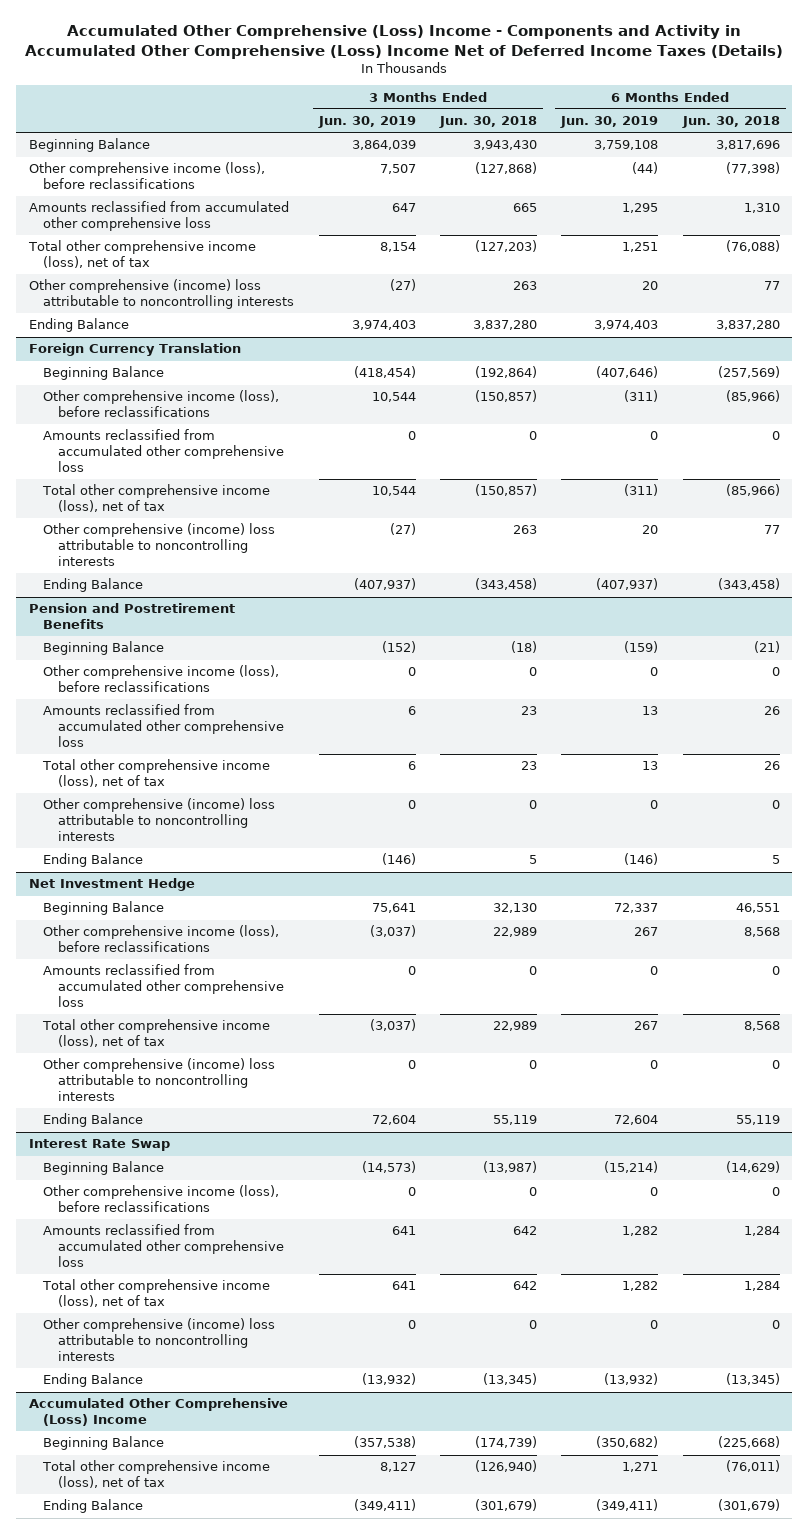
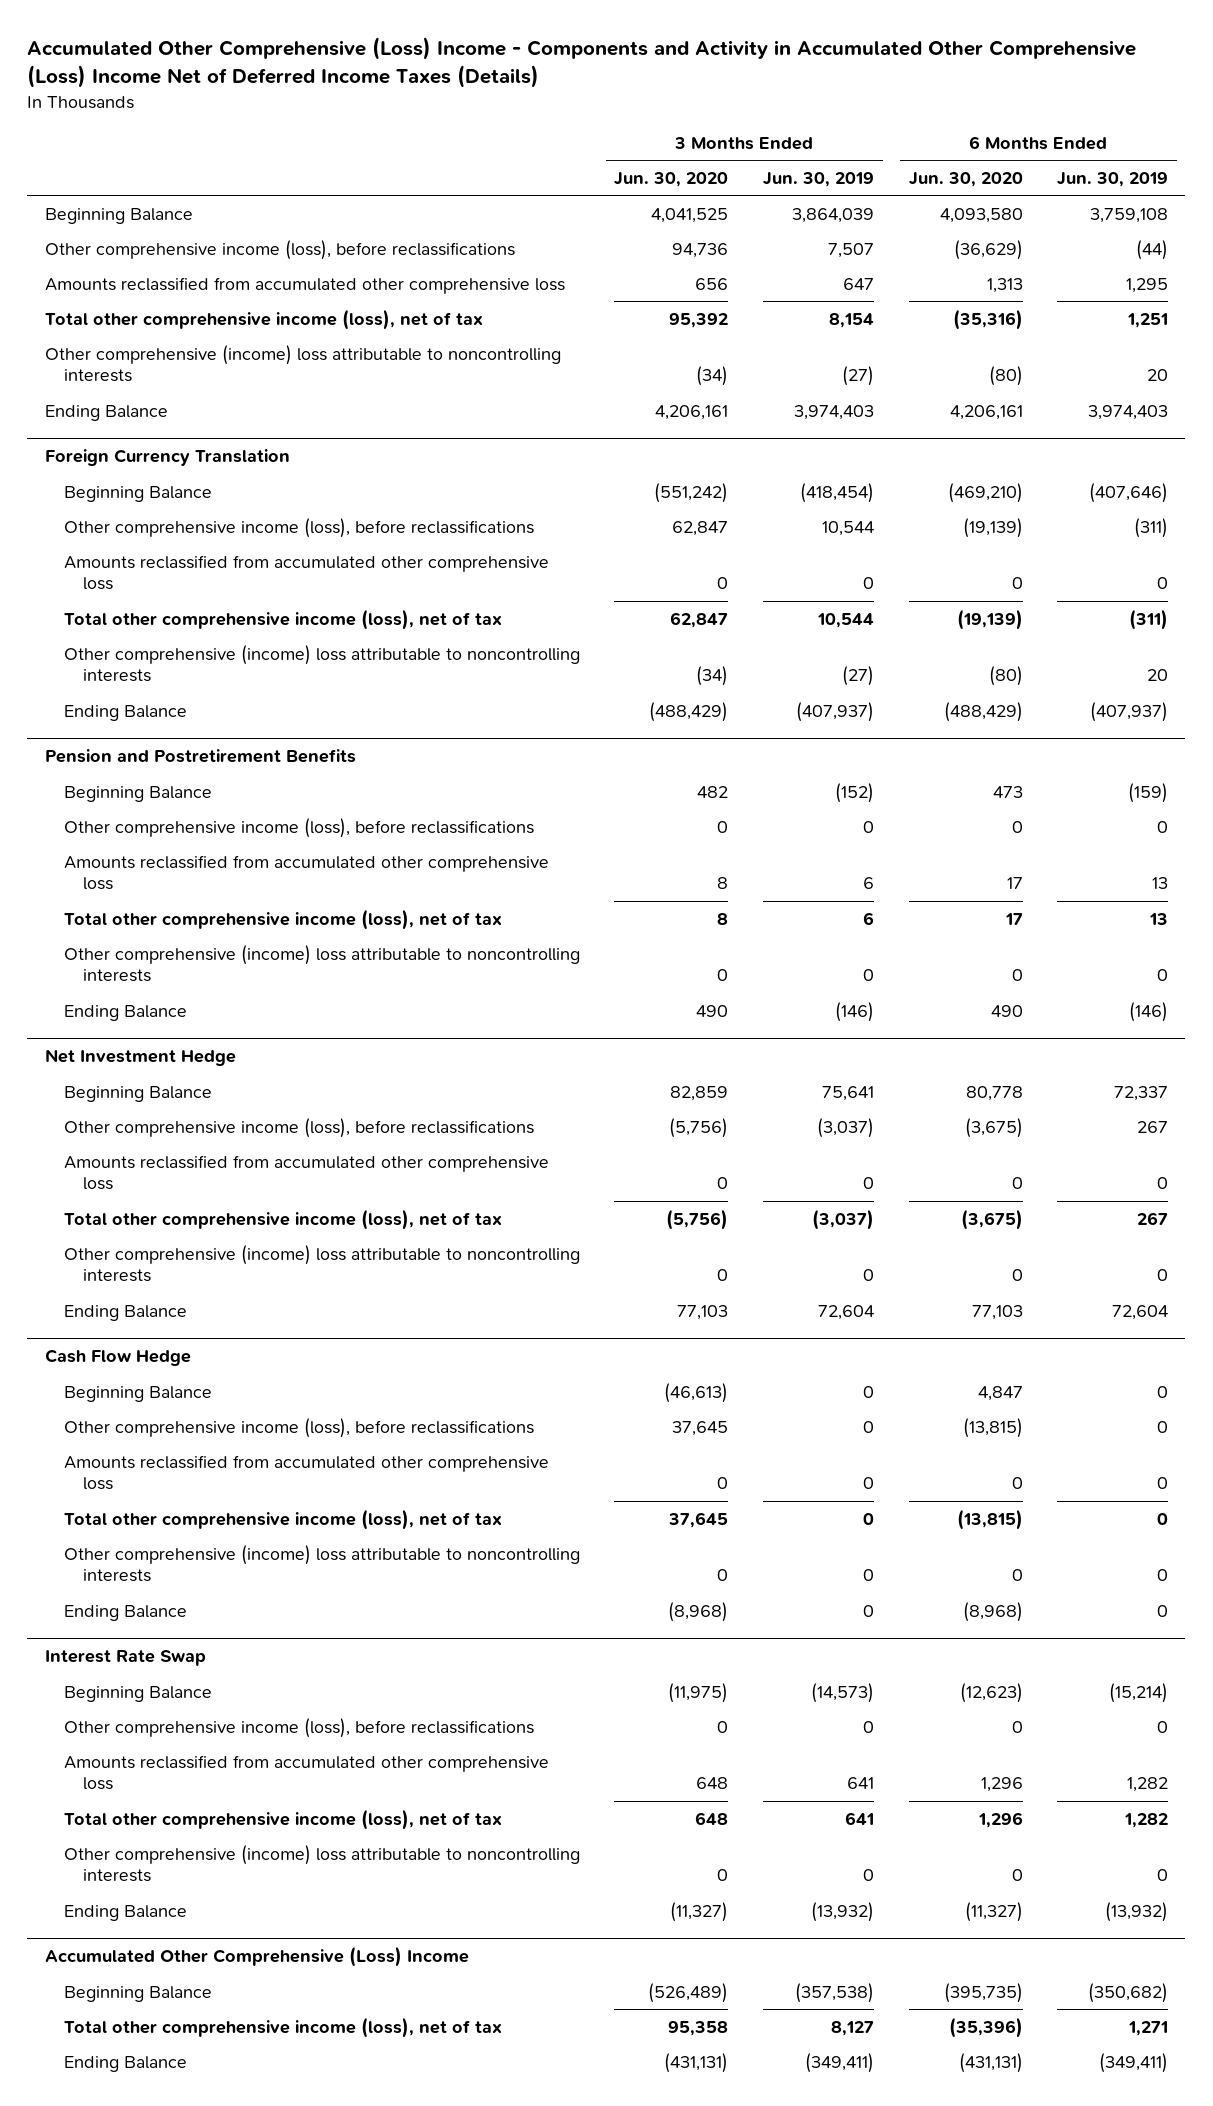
[438,116,537,129] Jun. 30, 2018 -> none
[681,116,780,129] Jun. 30, 2018 -> none
none -> [614,171,729,187] Jun. 30, 2020
none -> [908,171,1023,187] Jun. 30, 2020
none -> [44,1349,191,1367] Cash Flow Hedge
none -> [63,1385,212,1402] Beginning Balance
none -> [63,1417,534,1438] Other comprehensive income (loss), before reclassifications
none -> [63,1454,549,1491] Amounts reclassified from accumulated other comprehensive loss
none -> [63,1508,502,1530] Total other comprehensive income (loss), net of tax
none -> [63,1544,580,1583] Other comprehensive (income) loss attributable to noncontrolling interests
none -> [63,1604,187,1621] Ending Balance

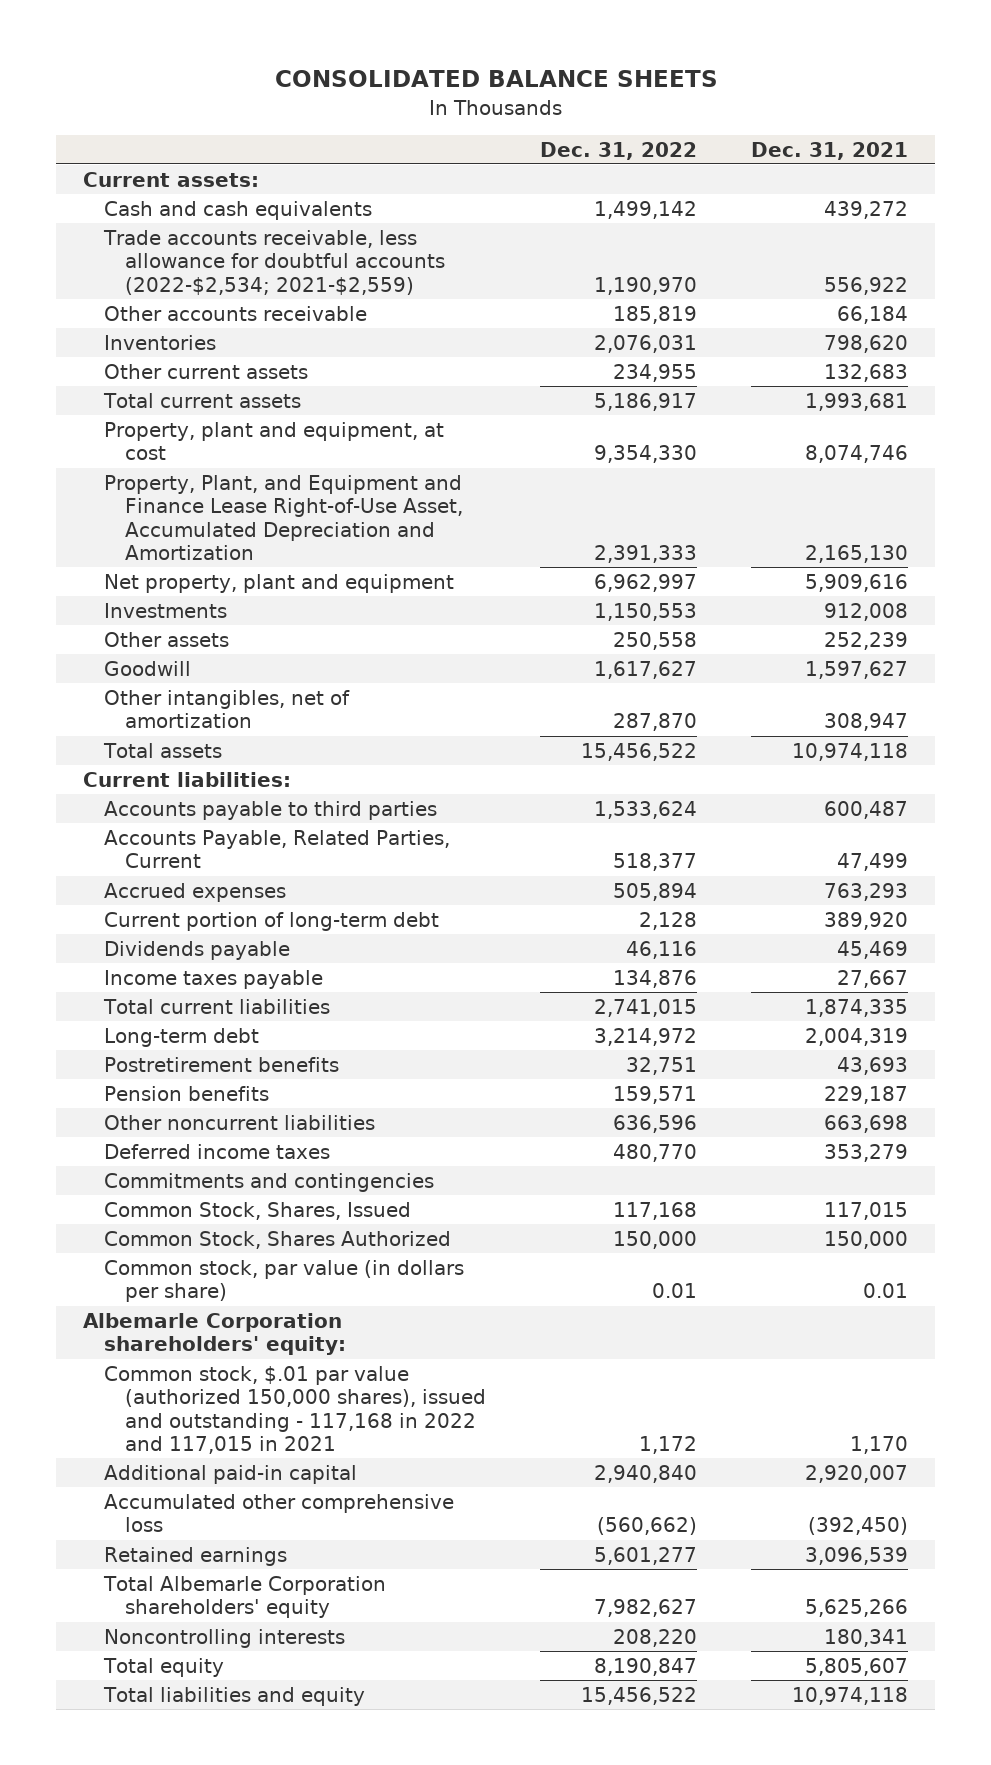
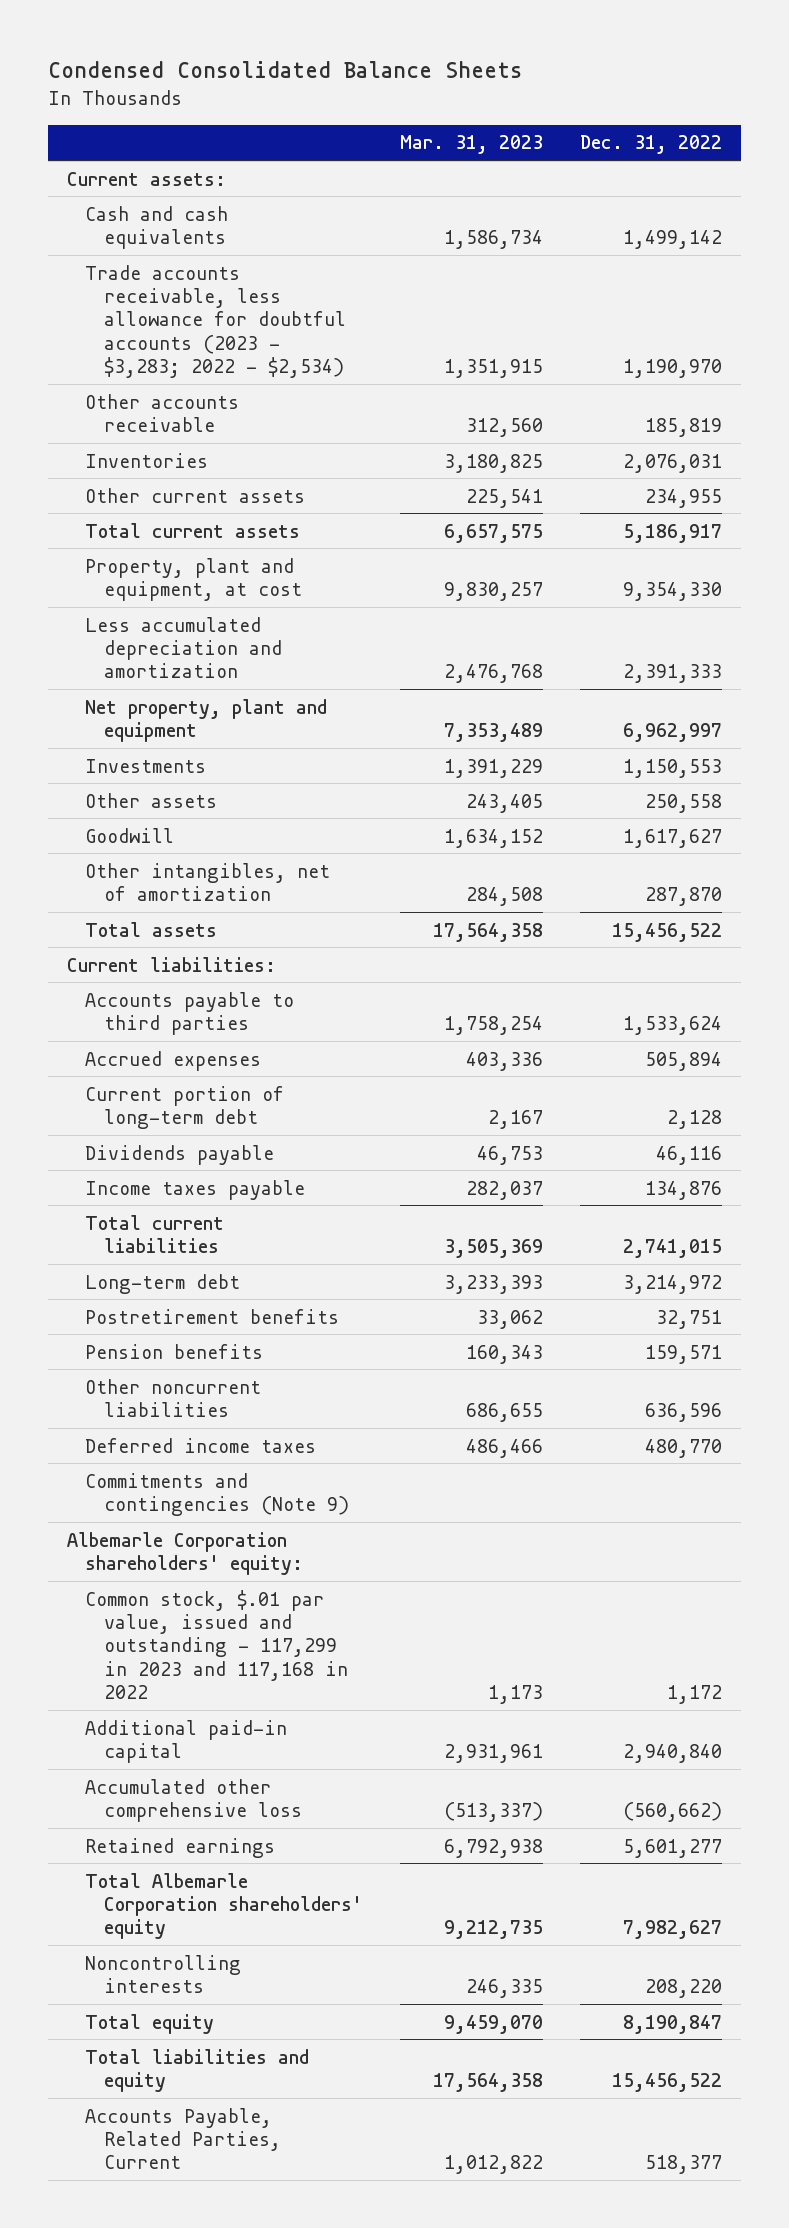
[274,70,718,88] CONSOLIDATED BALANCE SHEETS -> [48,61,523,79] Condensed Consolidated Balance Sheets
[750,141,908,160] Dec. 31, 2021 -> none
none -> [399,135,543,155] Mar. 31, 2023
[103,229,446,295] Trade accounts receivable, less allowance for doubtful accounts (2022-$2,534; 2021-$2,559) -> [85,264,347,379] Trade accounts receivable, less allowance for doubtful accounts (2023 - $3,283; 2022 - $2,534)
[104,474,464,560] Property, Plant, and Equipment and Finance Lease Right-of-Use Asset, Accumulated Depreciation and Amortization -> [85,616,283,679] Less accumulated depreciation and amortization
[104,1201,412,1220] Common Stock, Shares, Issued -> none
[104,1230,452,1249] Common Stock, Shares Authorized -> none
[104,1259,465,1303] Common stock, par value (in dollars per share) -> none
[104,1172,435,1192] Commitments and contingencies -> [85,1472,350,1516] Commitments and contingencies (Note 9)
[104,1365,487,1454] Common stock, $.01 par value (authorized 150,000 shares), issued and outstanding - 117,168 in 2022 and 117,015 in 2021 -> [85,1589,349,1700] Common stock, $.01 par value, issued and outstanding - 117,299 in 2023 and 117,168 in 2022
[104,829,451,869] Accounts Payable, Related Parties, Current -> [85,2107,282,2170] Accounts Payable, Related Parties, Current

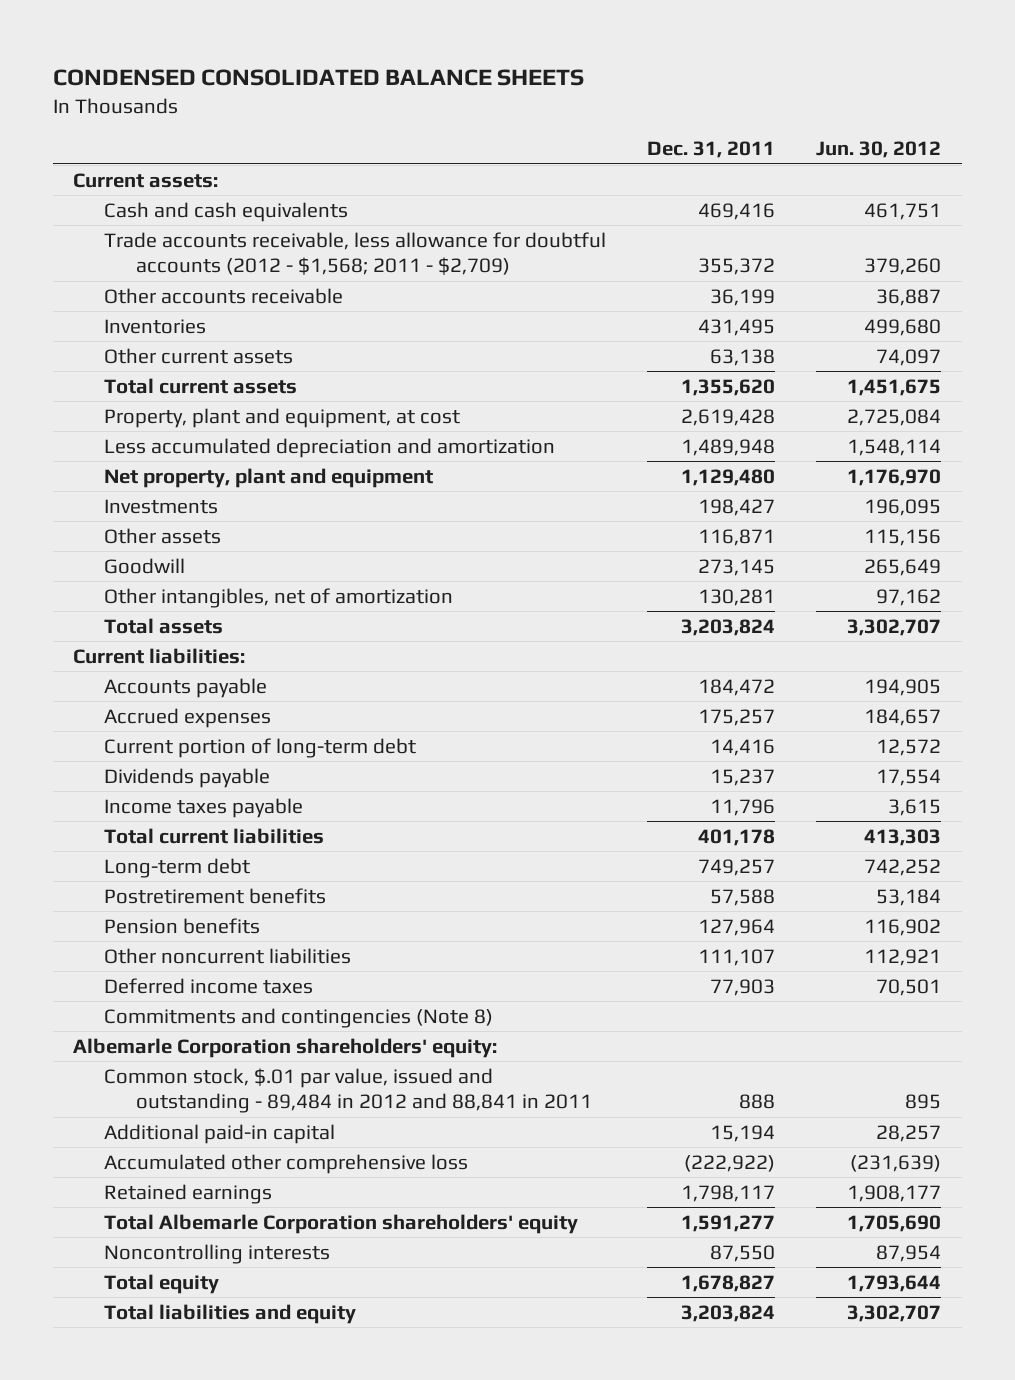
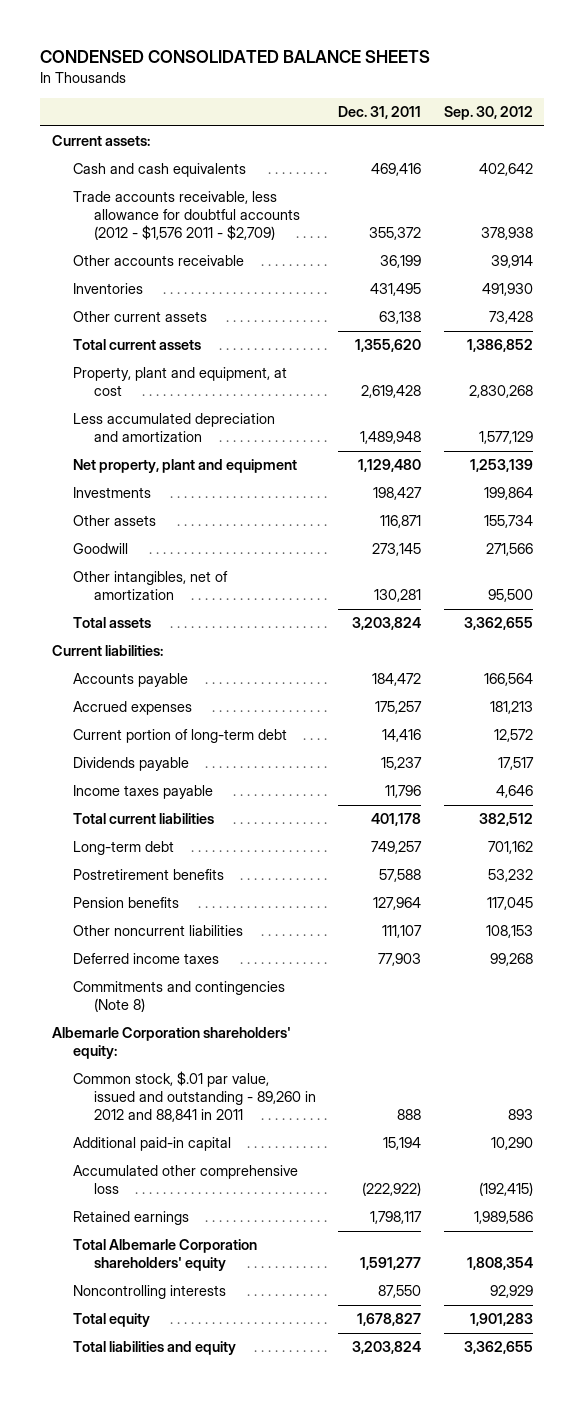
[816,141,942,159] Jun. 30, 2012 -> none
none -> [444,106,534,121] Sep. 30, 2012
[104,231,607,276] Trade accounts receivable, less allowance for doubtful accounts (2012 - $1,568; 2011 - $2,709) -> [72,191,300,241] Trade accounts receivable, less allowance for doubtful accounts (2012 - $1,576 2011 - $2,709)
[104,1067,592,1114] Common stock, $.01 par value, issued and outstanding - 89,484 in 2012 and 88,841 in 2011 -> [72,1071,316,1123] Common stock, $.01 par value, issued and outstanding - 89,260 in 2012 and 88,841 in 2011

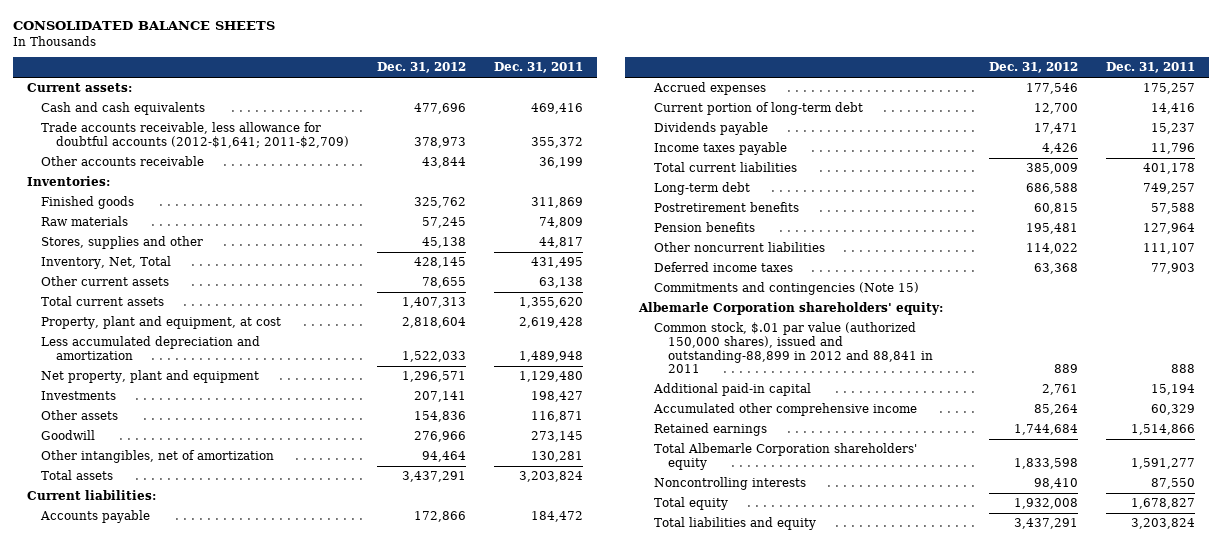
[40,50,431,64] CONDENSED CONSOLIDATED BALANCE SHEETS -> [12,21,275,31] CONSOLIDATED BALANCE SHEETS
[444,106,534,121] Sep. 30, 2012 -> none
none -> [376,62,466,74] Dec. 31, 2012
[72,191,300,241] Trade accounts receivable, less allowance for doubtful accounts (2012 - $1,576 2011 - $2,709) -> [41,122,349,148] Trade accounts receivable, less allowance for doubtful accounts (2012-$1,641; 2011-$2,709)
none -> [26,176,110,187] Inventories:
none -> [41,196,135,210] Finished goods
none -> [41,216,129,227] Raw materials
none -> [41,236,204,250] Stores, supplies and other
[72,283,143,295] Inventories -> [41,256,172,270] Inventory, Net, Total
[72,981,285,1013] Commitments and contingencies (Note 8) -> [653,282,919,296] Commitments and contingencies (Note 15)
[72,1071,316,1123] Common stock, $.01 par value, issued and outstanding - 89,260 in 2012 and 88,841 in 2011 -> [653,322,934,374] Common stock, $.01 par value (authorized 150,000 shares), issued and outstanding-88,899 in 2012 and 88,841 in 2011
[72,1165,298,1195] Accumulated other comprehensive loss -> [652,403,917,417] Accumulated other comprehensive income
[362,1182,422,1197] (222,922) -> [1150,404,1195,416] 60,329
[370,1211,423,1225] 1,798,117 -> [1130,424,1195,436] 1,514,866

